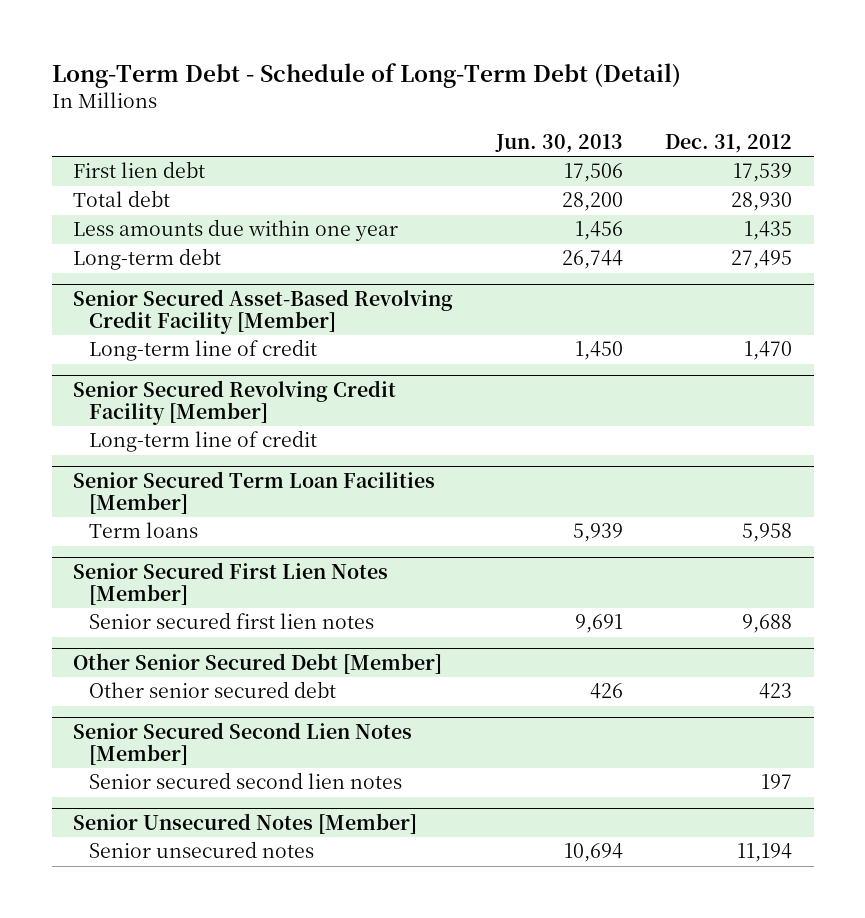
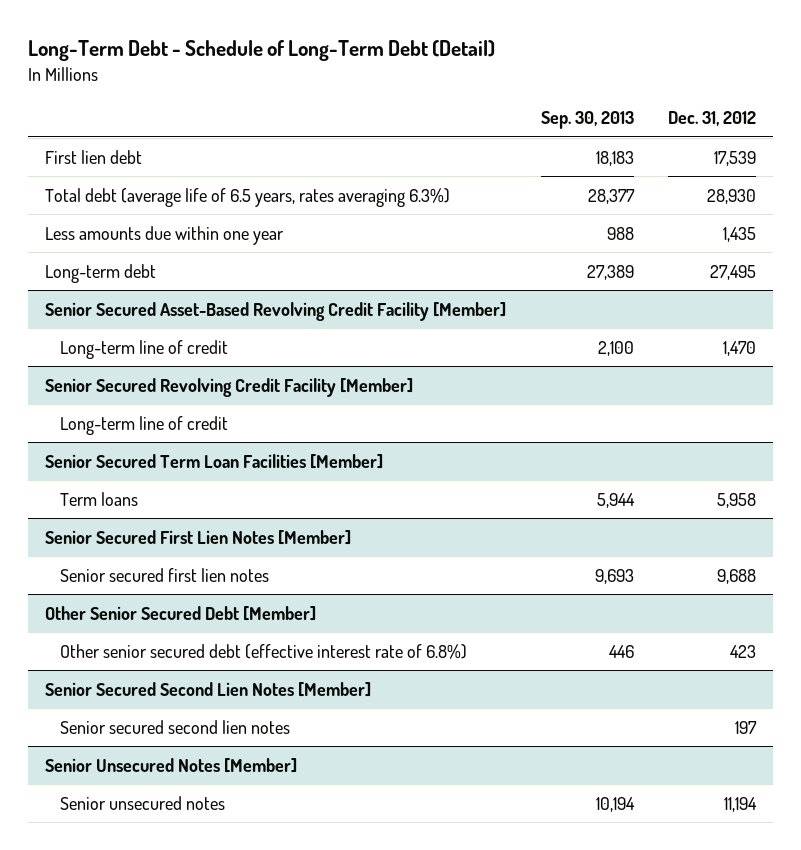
[494,134,623,154] Jun. 30, 2013 -> none
none -> [540,111,634,130] Sep. 30, 2013
[73,190,171,208] Total debt -> [45,187,451,207] Total debt (average life of 6.5 years, rates averaging 6.3%)
[89,681,337,699] Other senior secured debt -> [60,643,468,659] Other senior secured debt (effective interest rate of 6.8%)

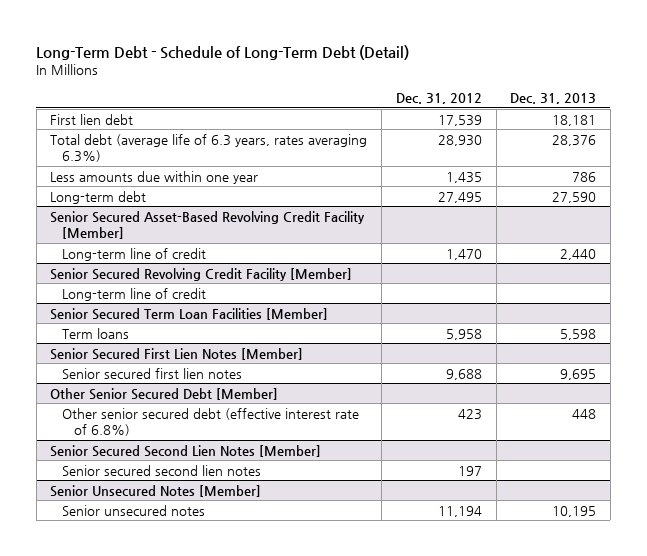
[540,111,634,130] Sep. 30, 2013 -> none
none -> [510,93,597,105] Dec. 31, 2013
[45,187,451,207] Total debt (average life of 6.5 years, rates averaging 6.3%) -> [50,133,368,163] Total debt (average life of 6.3 years, rates averaging 6.3%)

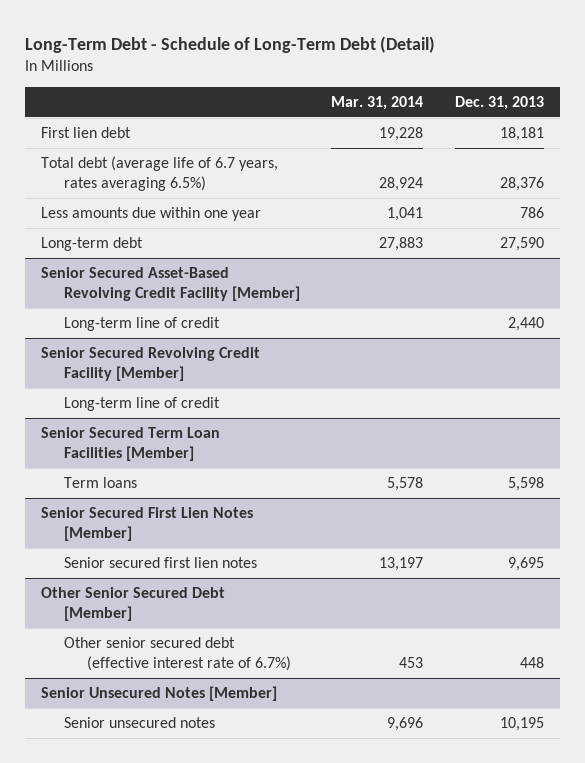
[395,93,482,105] Dec. 31, 2012 -> none
none -> [331,95,424,110] Mar. 31, 2014
[50,133,368,163] Total debt (average life of 6.3 years, rates averaging 6.3%) -> [40,156,278,192] Total debt (average life of 6.7 years, rates averaging 6.5%)
[50,444,322,457] Senior Secured Second Lien Notes [Member] -> none
[61,464,261,476] Senior secured second lien notes -> none
[61,407,359,437] Other senior secured debt (effective interest rate of 6.8%) -> [63,637,291,672] Other senior secured debt (effective interest rate of 6.7%)

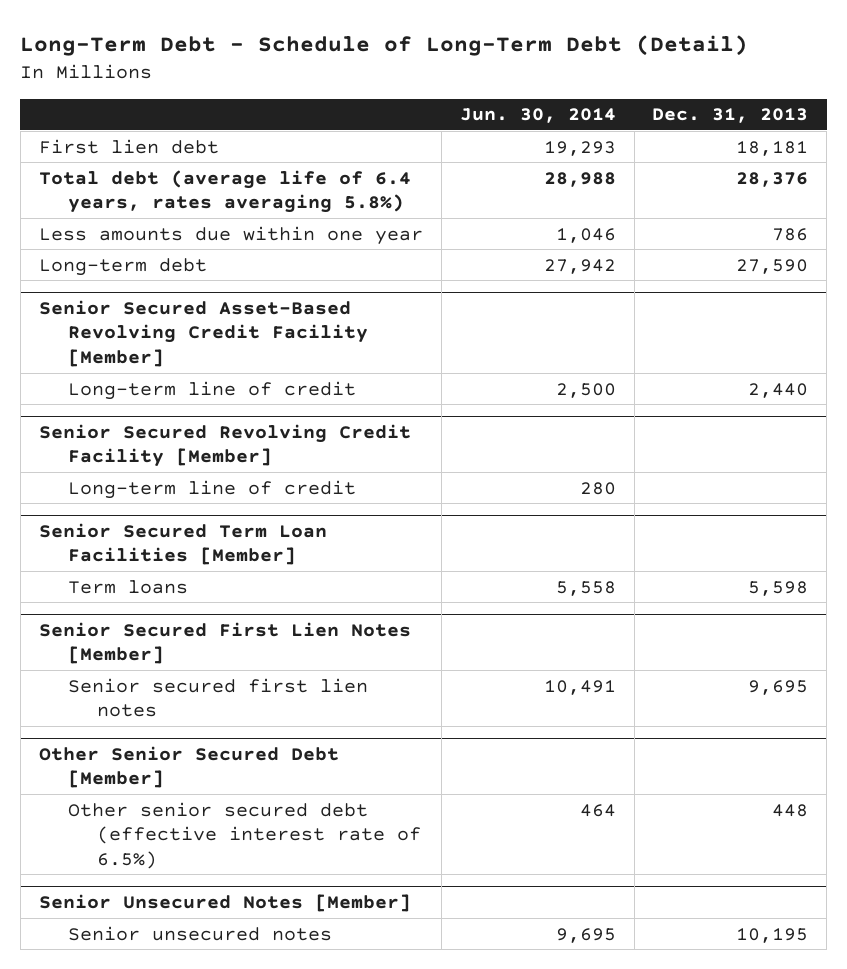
[331,95,424,110] Mar. 31, 2014 -> none
none -> [459,108,616,124] Jun. 30, 2014
[40,156,278,192] Total debt (average life of 6.7 years, rates averaging 6.5%) -> [38,169,411,214] Total debt (average life of 6.4 years, rates averaging 5.8%)
[63,637,291,672] Other senior secured debt (effective interest rate of 6.7%) -> [67,801,421,869] Other senior secured debt (effective interest rate of 6.5%)

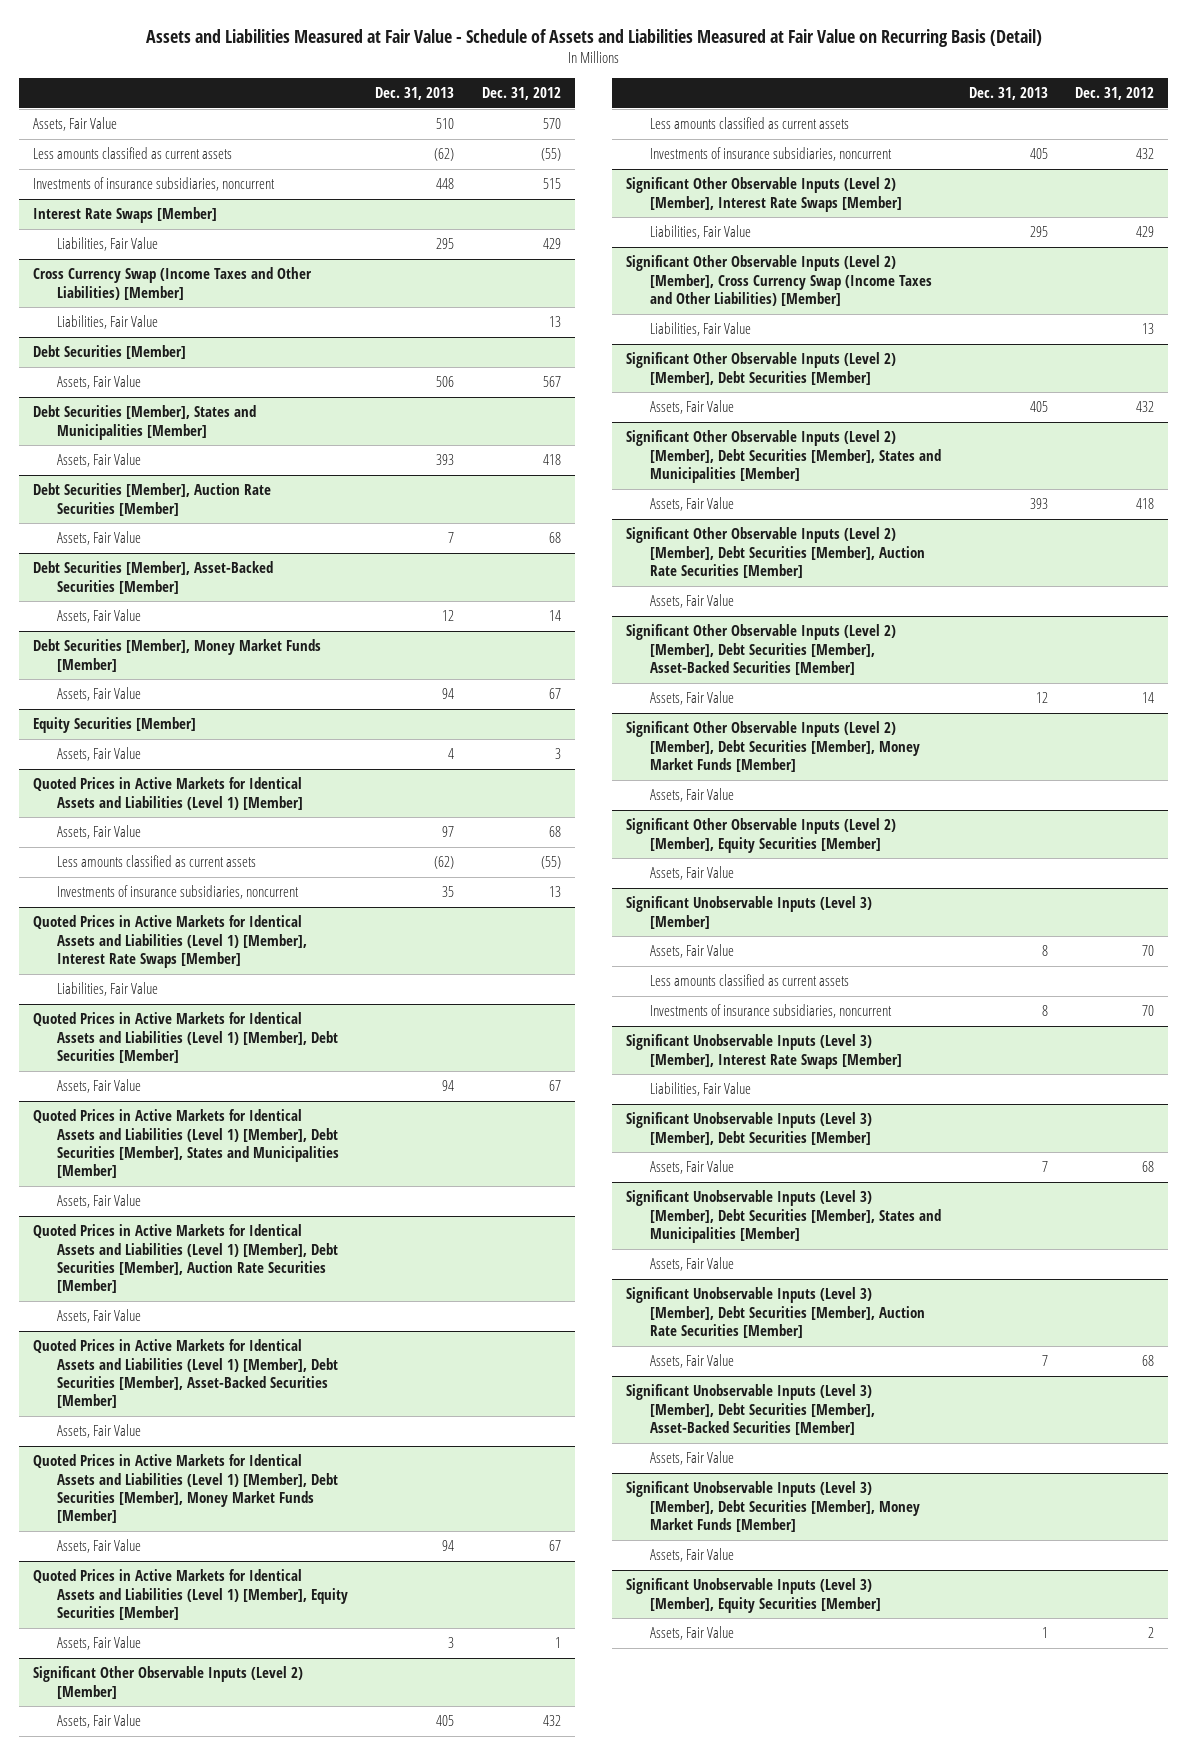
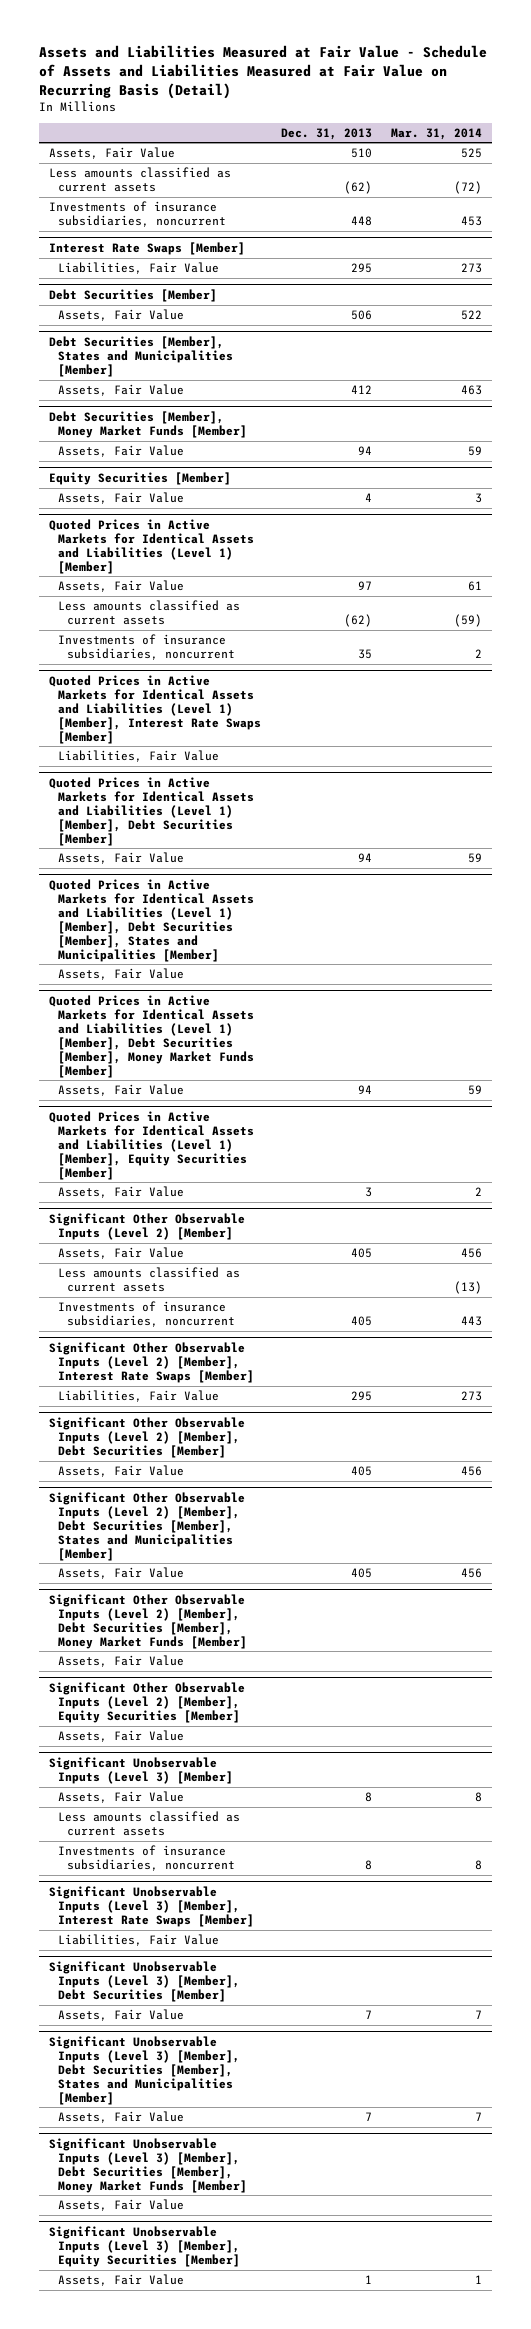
[481,87,561,101] Dec. 31, 2012 -> none
none -> [391,127,483,140] Mar. 31, 2014
[33,267,313,300] Cross Currency Swap (Income Taxes and Other Liabilities) [Member] -> none
[57,315,159,330] Liabilities, Fair Value -> none
[33,483,272,516] Debt Securities [Member], Auction Rate Securities [Member] -> none
[57,531,142,546] Assets, Fair Value -> none
[33,561,274,594] Debt Securities [Member], Asset-Backed Securities [Member] -> none
[57,609,142,624] Assets, Fair Value -> none
[436,454,455,466] 393 -> [350,384,372,394] 412
[33,1224,339,1294] Quoted Prices in Active Markets for Identical Assets and Liabilities (Level 1) [Member], Debt Securities [Member], Auction Rate Securities [Member] -> none
[57,1309,142,1324] Assets, Fair Value -> none
[33,1339,339,1409] Quoted Prices in Active Markets for Identical Assets and Liabilities (Level 1) [Member], Debt Securities [Member], Asset-Backed Securities [Member] -> none
[57,1424,142,1439] Assets, Fair Value -> none
[626,255,933,307] Significant Other Observable Inputs (Level 2) [Member], Cross Currency Swap (Income Taxes and Other Liabilities) [Member] -> none
[650,322,752,337] Liabilities, Fair Value -> none
[626,527,926,579] Significant Other Observable Inputs (Level 2) [Member], Debt Securities [Member], Auction Rate Securities [Member] -> none
[650,594,735,609] Assets, Fair Value -> none
[626,624,897,676] Significant Other Observable Inputs (Level 2) [Member], Debt Securities [Member], Asset-Backed Securities [Member] -> none
[650,691,735,706] Assets, Fair Value -> none
[1029,498,1048,510] 393 -> [350,1567,372,1578] 405
[650,1257,735,1272] Assets, Fair Value -> none
[626,1287,926,1339] Significant Unobservable Inputs (Level 3) [Member], Debt Securities [Member], Auction Rate Securities [Member] -> none
[626,1384,876,1436] Significant Unobservable Inputs (Level 3) [Member], Debt Securities [Member], Asset-Backed Securities [Member] -> none
[650,1451,735,1466] Assets, Fair Value -> none

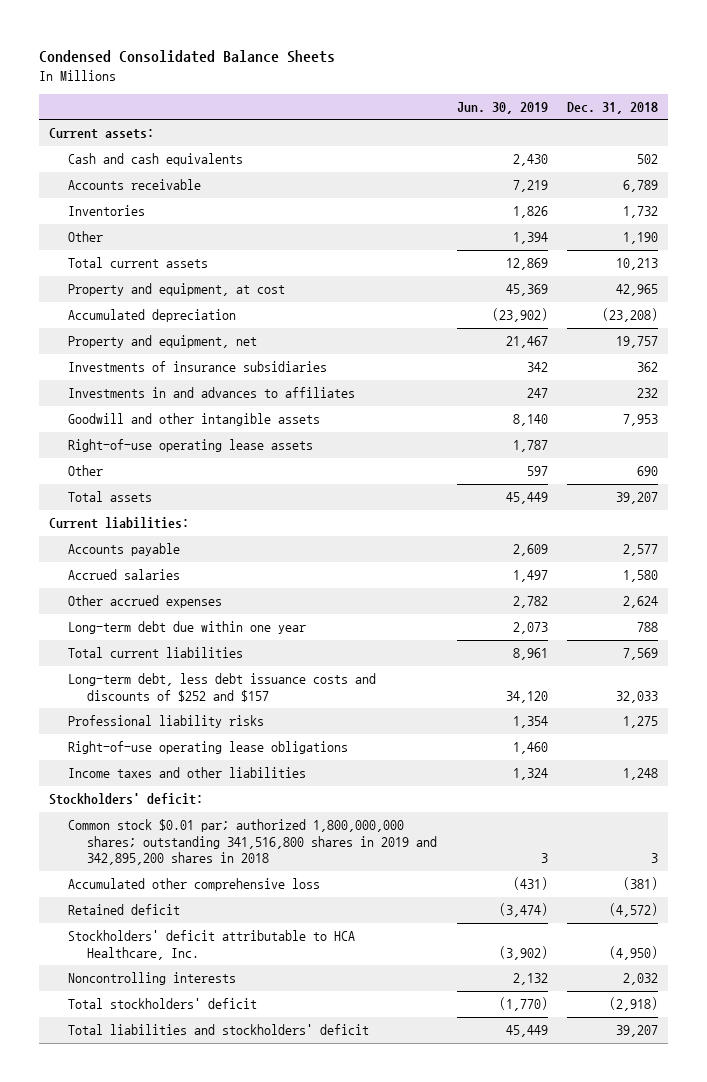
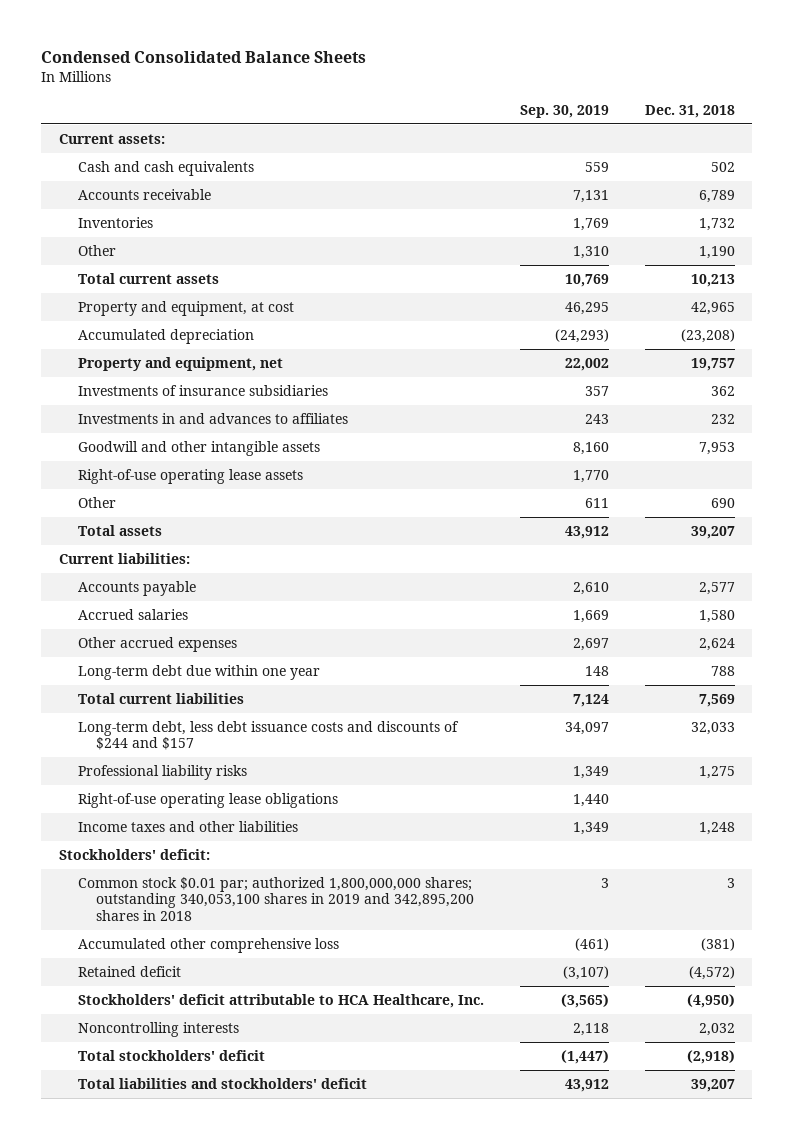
[456,101,548,114] Jun. 30, 2019 -> none
none -> [519,105,609,119] Sep. 30, 2019
[68,673,377,702] Long-term debt, less debt issuance costs and discounts of $252 and $157 -> [77,720,459,751] Long-term debt, less debt issuance costs and discounts of $244 and $157
[68,819,438,866] Common stock $0.01 par; authorized 1,800,000,000 shares; outstanding 341,516,800 shares in 2019 and 342,895,200 shares in 2018 -> [77,876,475,921] Common stock $0.01 par; authorized 1,800,000,000 shares; outstanding 340,053,100 shares in 2019 and 342,895,200 shares in 2018

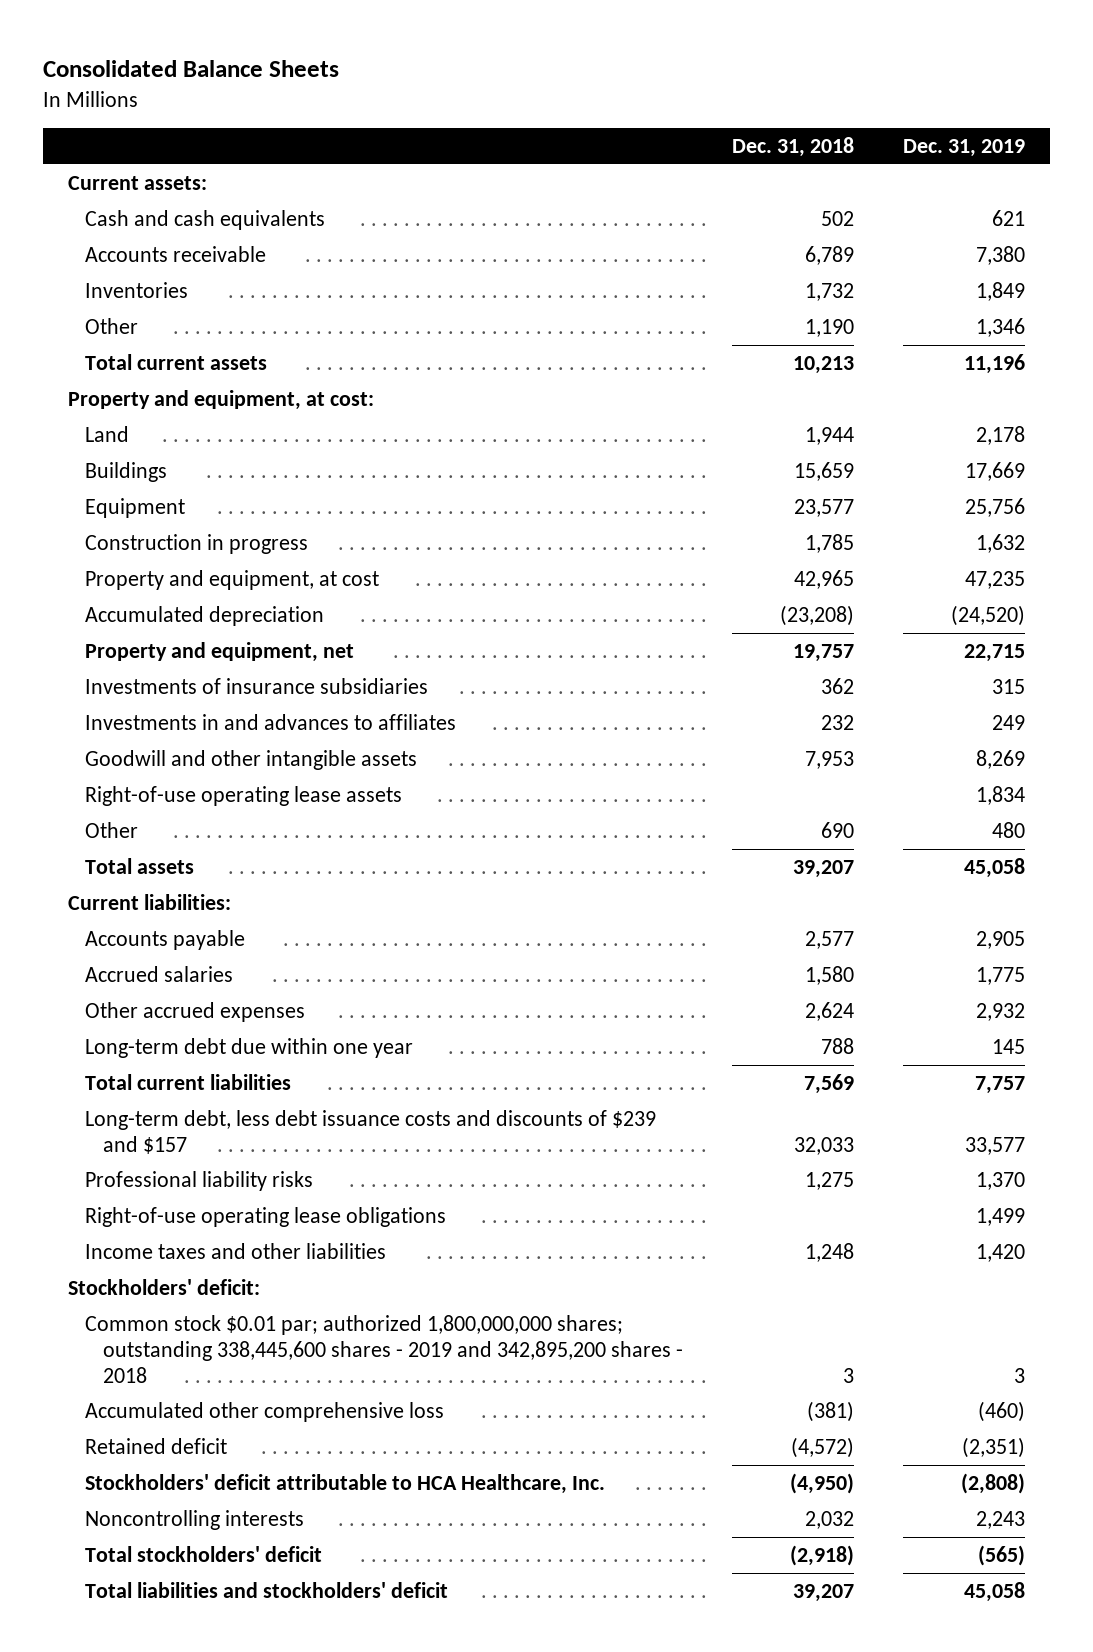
[41,51,367,64] Condensed Consolidated Balance Sheets -> [43,60,340,78] Consolidated Balance Sheets
[519,105,609,119] Sep. 30, 2019 -> none
none -> [903,139,1026,158] Dec. 31, 2019
none -> [67,389,374,410] Property and equipment, at cost:
none -> [85,425,130,442] Land
none -> [85,461,168,482] Buildings
none -> [85,497,186,518] Equipment
none -> [85,533,309,554] Construction in progress
[77,720,459,751] Long-term debt, less debt issuance costs and discounts of $244 and $157 -> [85,1109,657,1154] Long-term debt, less debt issuance costs and discounts of $239 and $157
[77,876,475,921] Common stock $0.01 par; authorized 1,800,000,000 shares; outstanding 340,053,100 shares in 2019 and 342,895,200 shares in 2018 -> [85,1314,683,1383] Common stock $0.01 par; authorized 1,800,000,000 shares; outstanding 338,445,600 shares - 2019 and 342,895,200 shares - 2018

